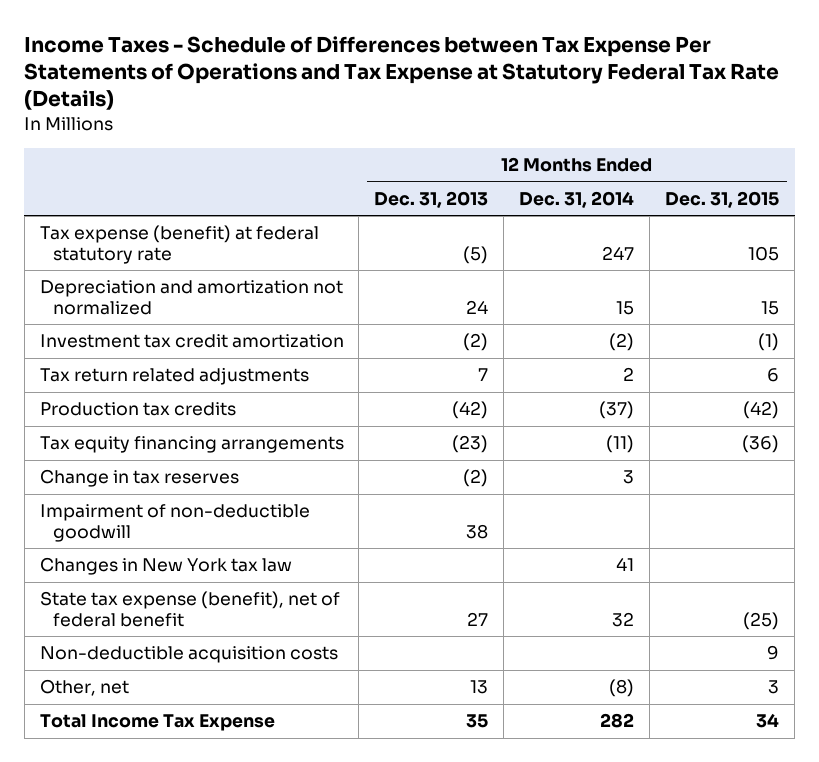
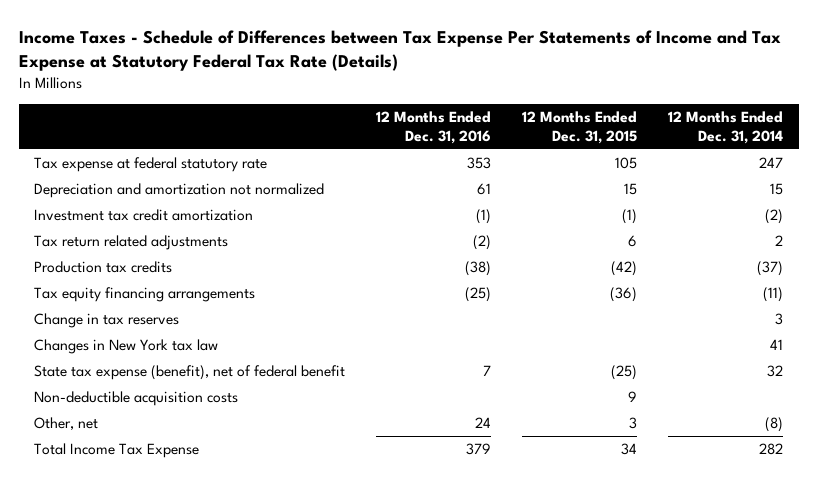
[24,35,780,111] Income Taxes - Schedule of Differences between Tax Expense Per Statements of Operations and Tax Expense at Statutory Federal Tax Rate (Details) -> [18,29,781,72] Income Taxes - Schedule of Differences between Tax Expense Per Statements of Income and Tax Expense at Statutory Federal Tax Rate (Details)
[374,190,489,208] Dec. 31, 2013 -> none
none -> [376,110,492,145] 12 Months Ended Dec. 31, 2016
[39,225,319,265] Tax expense (benefit) at federal statutory rate -> [34,157,268,173] Tax expense at federal statutory rate
[39,504,310,543] Impairment of non-deductible goodwill -> none

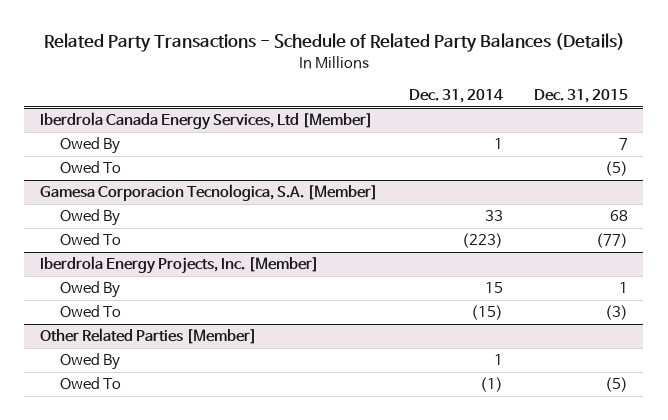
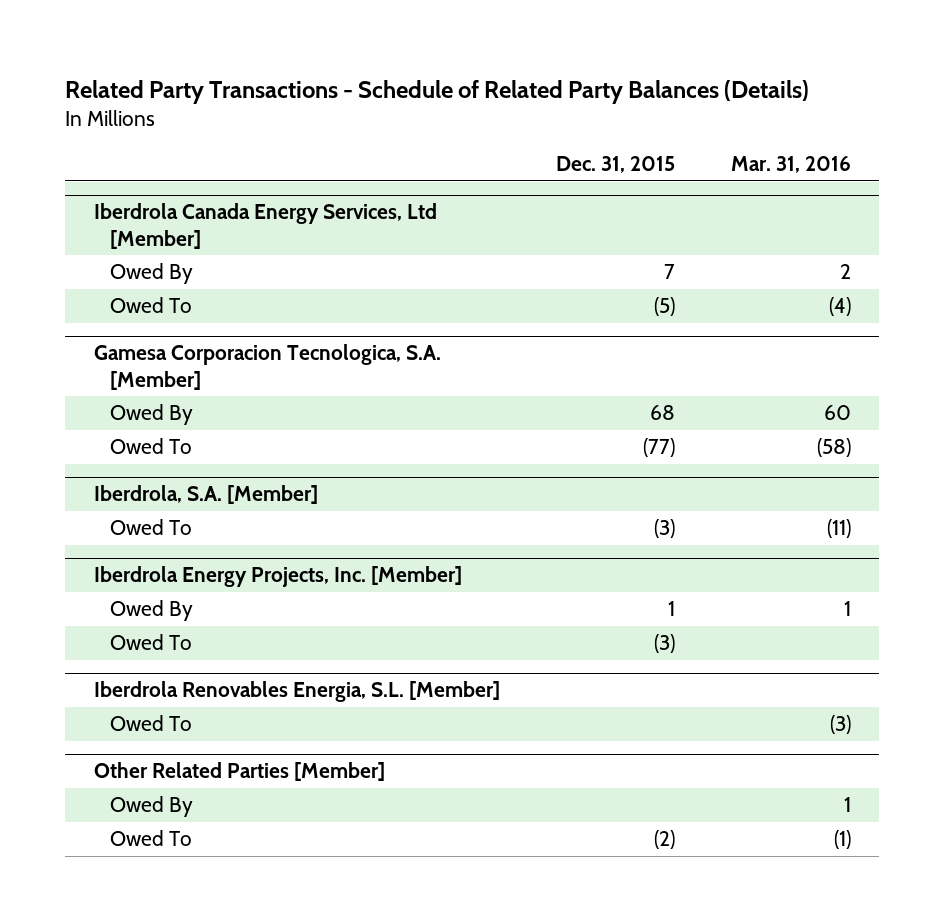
[408,88,503,103] Dec. 31, 2014 -> none
none -> [731,156,852,174] Mar. 31, 2016
none -> [93,485,318,505] Iberdrola, S.A. [Member]
none -> [109,519,192,536] Owed To
none -> [93,681,500,703] Iberdrola Renovables Energia, S.L. [Member]
none -> [109,715,192,732] Owed To
[604,377,628,393] (5) -> [653,830,675,850] (2)

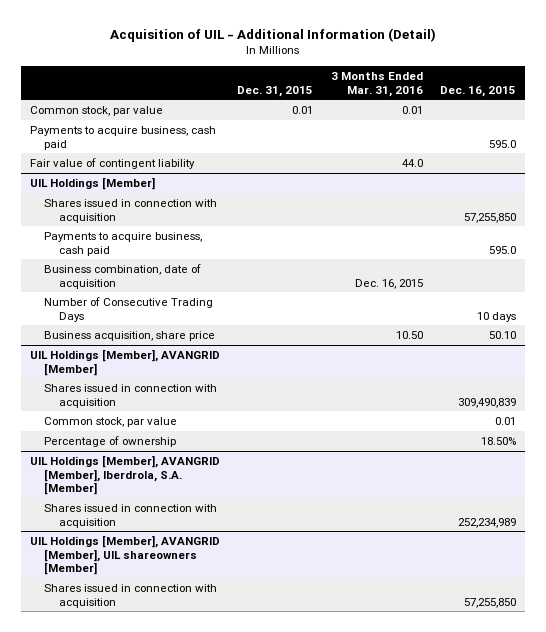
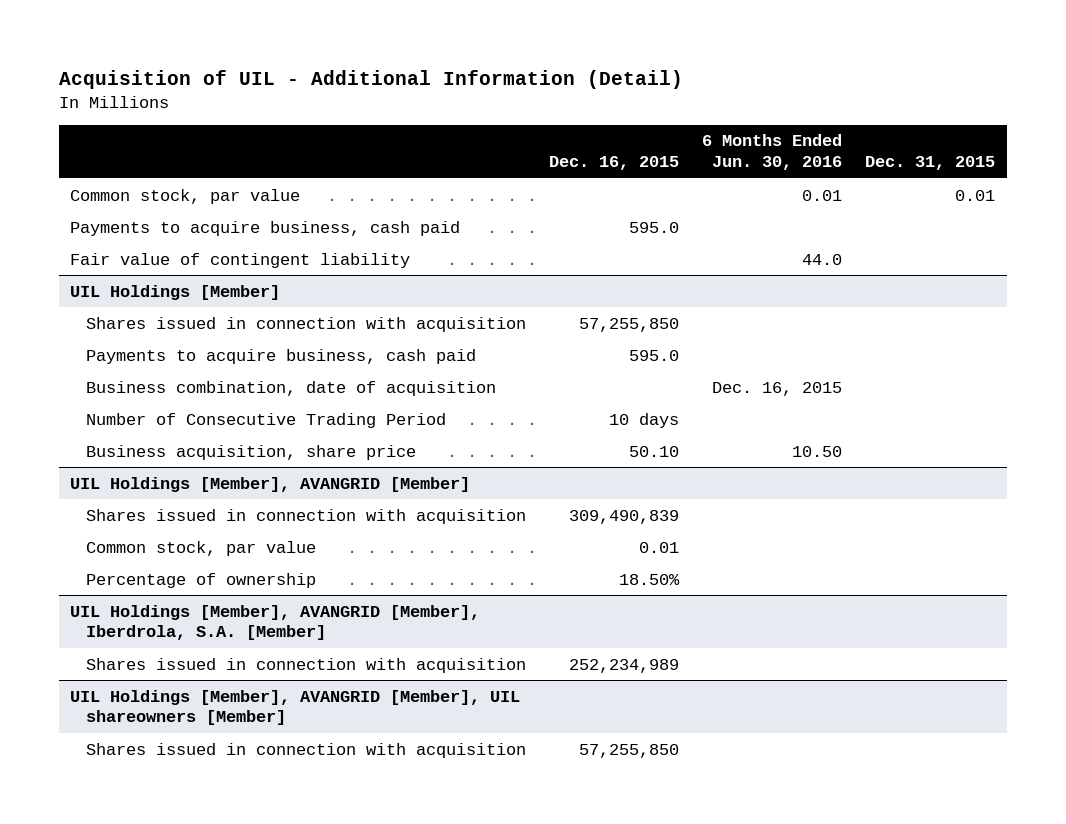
[330,72,423,97] 3 Months Ended Mar. 31, 2016 -> none
none -> [702,134,843,171] 6 Months Ended Jun. 30, 2016
[44,297,214,322] Number of Consecutive Trading Days -> [85,412,446,428] Number of Consecutive Trading Period

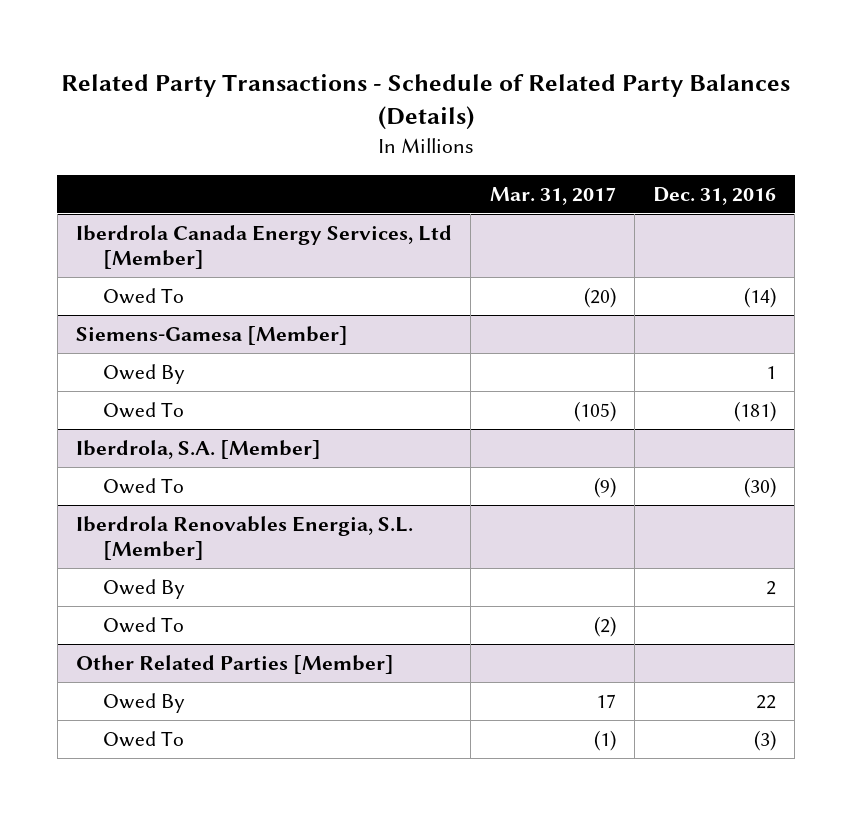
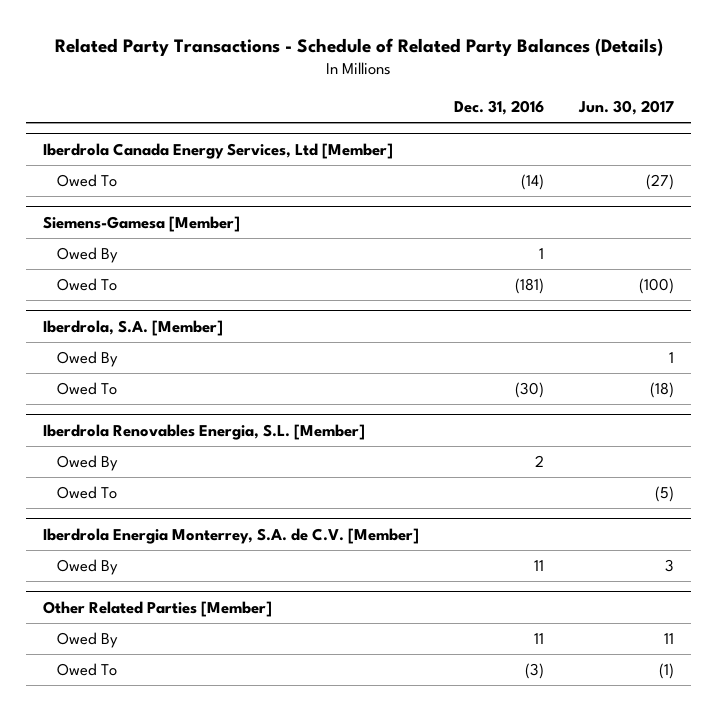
[489,186,616,205] Mar. 31, 2017 -> none
none -> [577,99,674,115] Jun. 30, 2017
none -> [57,351,119,368] Owed By
none -> [43,527,420,544] Iberdrola Energia Monterrey, S.A. de C.V. [Member]
none -> [57,559,119,576] Owed By
[756,694,777,709] 22 -> [534,633,545,645] 11

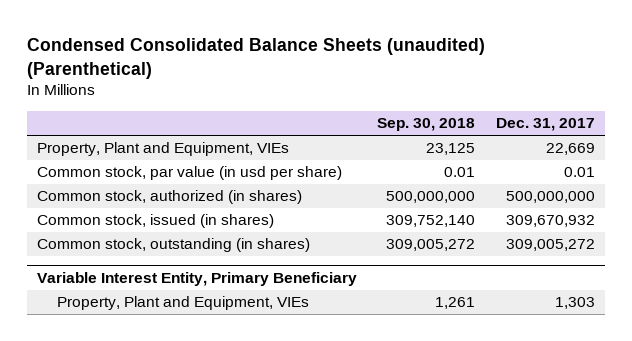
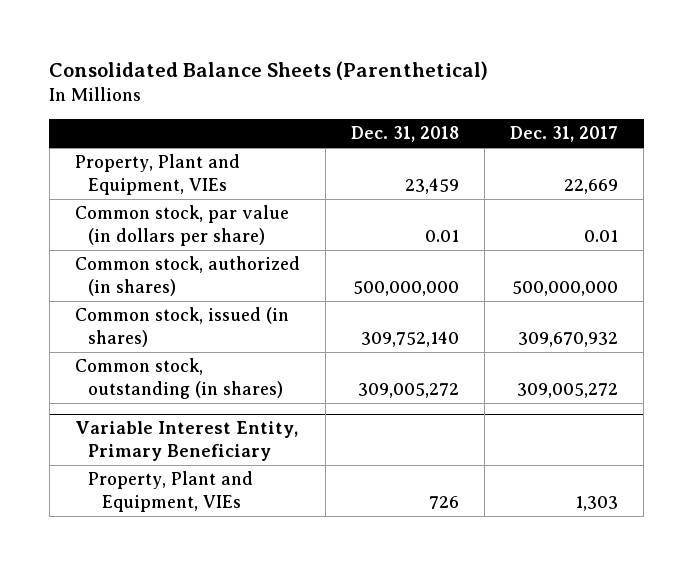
[26,37,485,79] Condensed Consolidated Balance Sheets (unaudited) (Parenthetical) -> [49,60,489,80] Consolidated Balance Sheets (Parenthetical)
[377,118,476,132] Sep. 30, 2018 -> none
none -> [351,126,460,143] Dec. 31, 2018
[37,166,343,181] Common stock, par value (in usd per share) -> [74,205,289,246] Common stock, par value (in dollars per share)

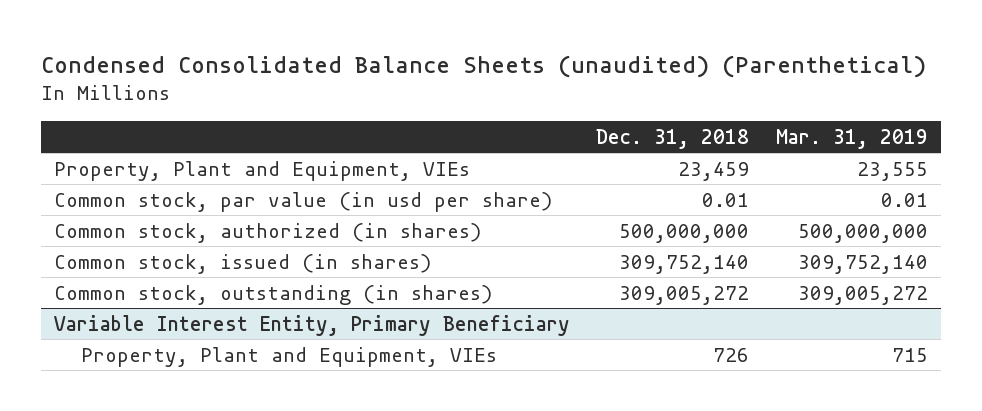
[49,60,489,80] Consolidated Balance Sheets (Parenthetical) -> [41,54,927,78] Condensed Consolidated Balance Sheets (unaudited) (Parenthetical)
[510,126,619,143] Dec. 31, 2017 -> none
none -> [775,128,928,149] Mar. 31, 2019
[74,205,289,246] Common stock, par value (in dollars per share) -> [54,191,553,212] Common stock, par value (in usd per share)

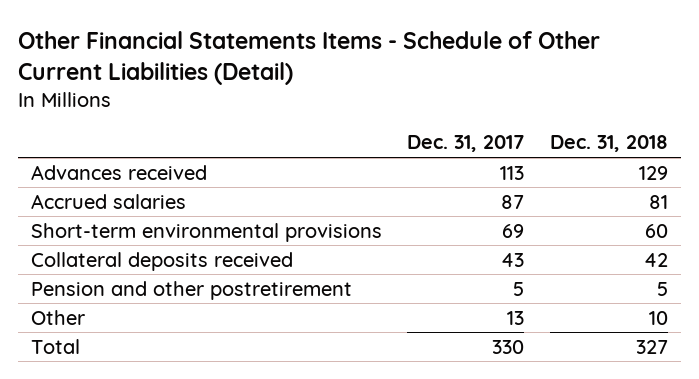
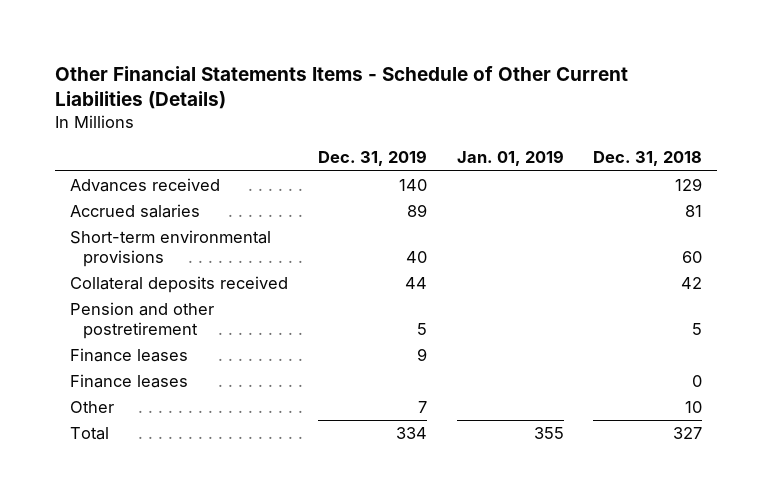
[18,31,601,86] Other Financial Statements Items - Schedule of Other Current Liabilities (Detail) -> [55,65,629,110] Other Financial Statements Items - Schedule of Other Current Liabilities (Details)
[407,135,525,153] Dec. 31, 2017 -> none
none -> [317,150,427,167] Dec. 31, 2019
none -> [456,150,564,167] Jan. 01, 2019
none -> [70,348,189,363] Finance leases
none -> [70,374,189,389] Finance leases

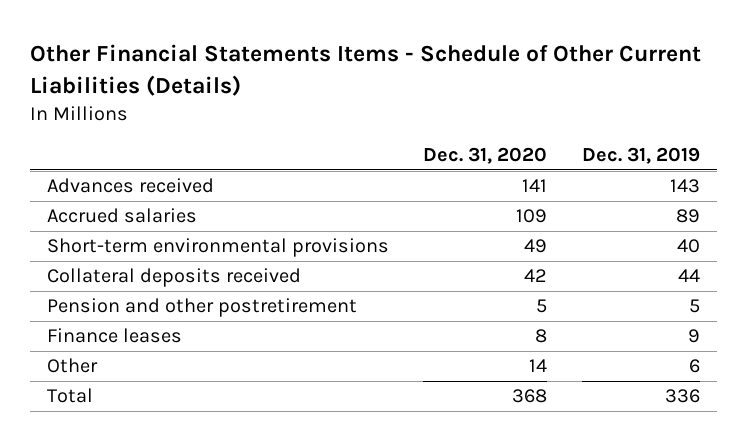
[456,150,564,167] Jan. 01, 2019 -> none
[593,151,703,167] Dec. 31, 2018 -> none
none -> [423,147,548,165] Dec. 31, 2020
[398,179,427,192] 140 -> [669,179,700,194] 143
[70,374,189,389] Finance leases -> none
[417,401,427,414] 7 -> [688,359,700,374] 6
[395,427,427,440] 334 -> [664,389,700,404] 336

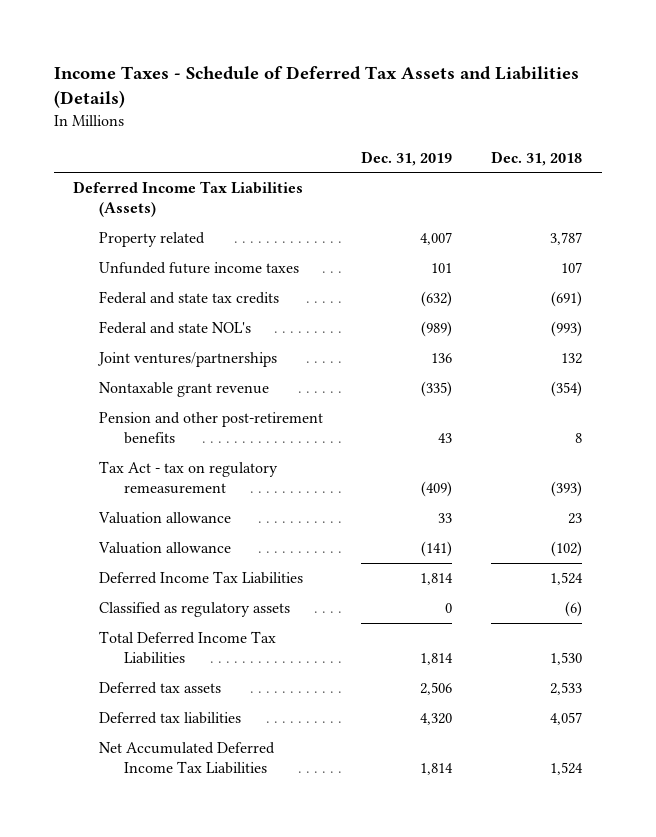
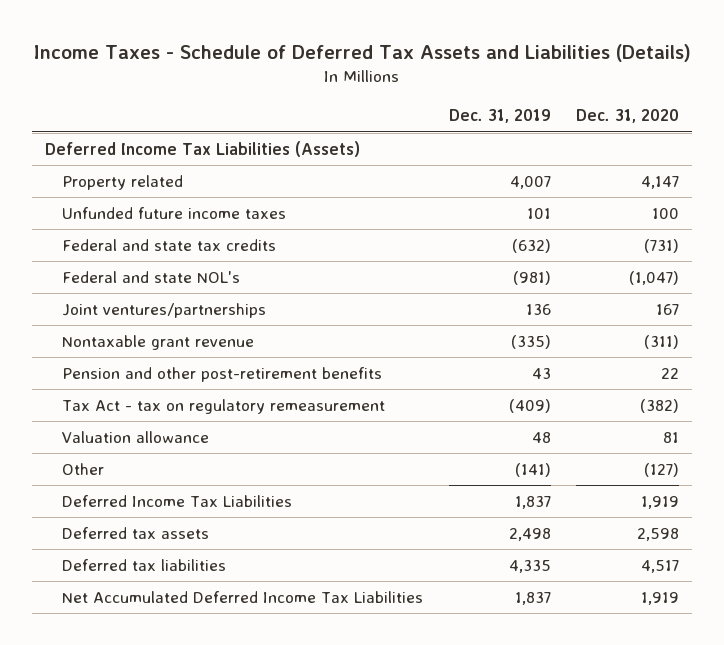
[491,150,583,166] Dec. 31, 2018 -> none
none -> [576,109,680,124] Dec. 31, 2020
[421,321,453,338] (989) -> [512,271,551,286] (981)
[98,602,290,618] Classified as regulatory assets -> none
[98,631,276,665] Total Deferred Income Tax Liabilities -> none
[438,513,453,524] 33 -> [531,432,551,444] 48
[97,542,231,555] Valuation allowance -> [62,463,105,476] Other
[420,573,454,586] 1,814 -> [514,496,551,510] 1,837
[420,682,453,696] 2,506 -> [508,528,551,542] 2,498
[420,713,453,726] 4,320 -> [508,560,551,574] 4,335
[420,763,454,776] 1,814 -> [514,592,551,606] 1,837

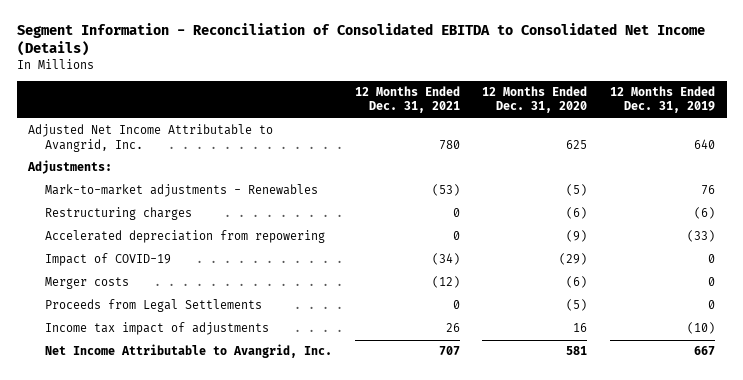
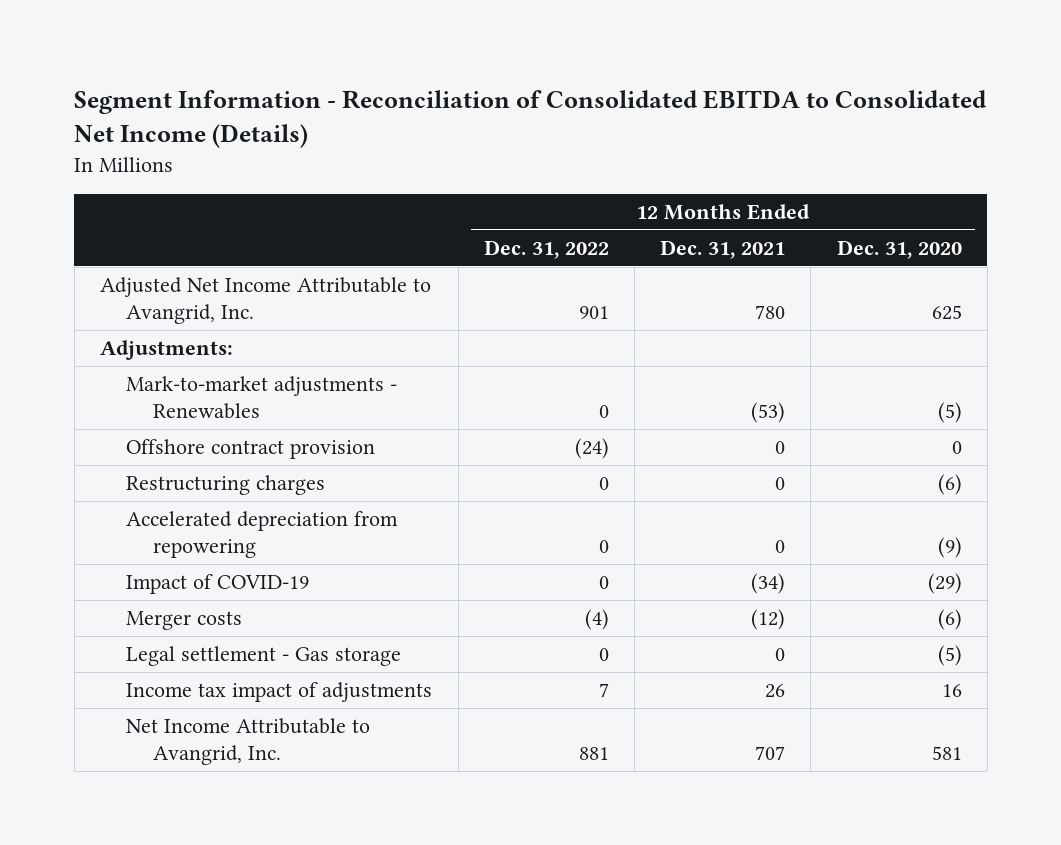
[610,85,716,114] 12 Months Ended Dec. 31, 2019 -> none
none -> [483,239,609,259] Dec. 31, 2022
none -> [126,439,376,460] Offshore contract provision
[44,299,262,313] Proceeds from Legal Settlements -> [126,646,402,667] Legal settlement - Gas storage

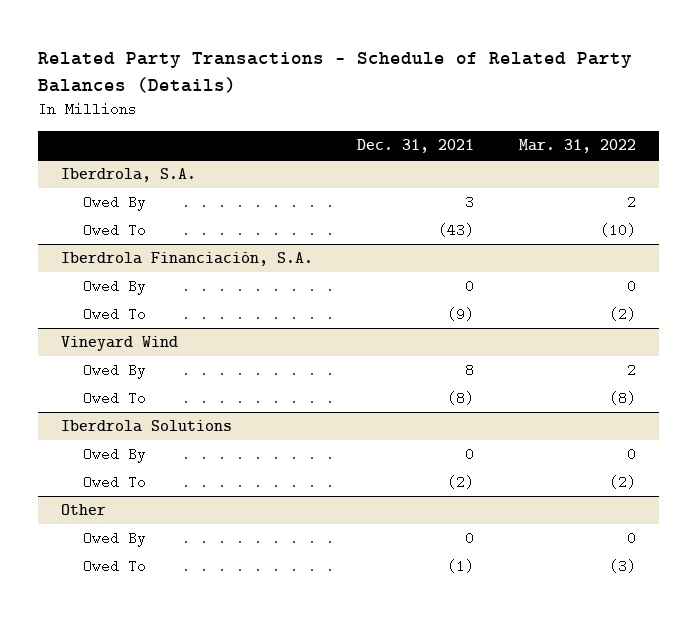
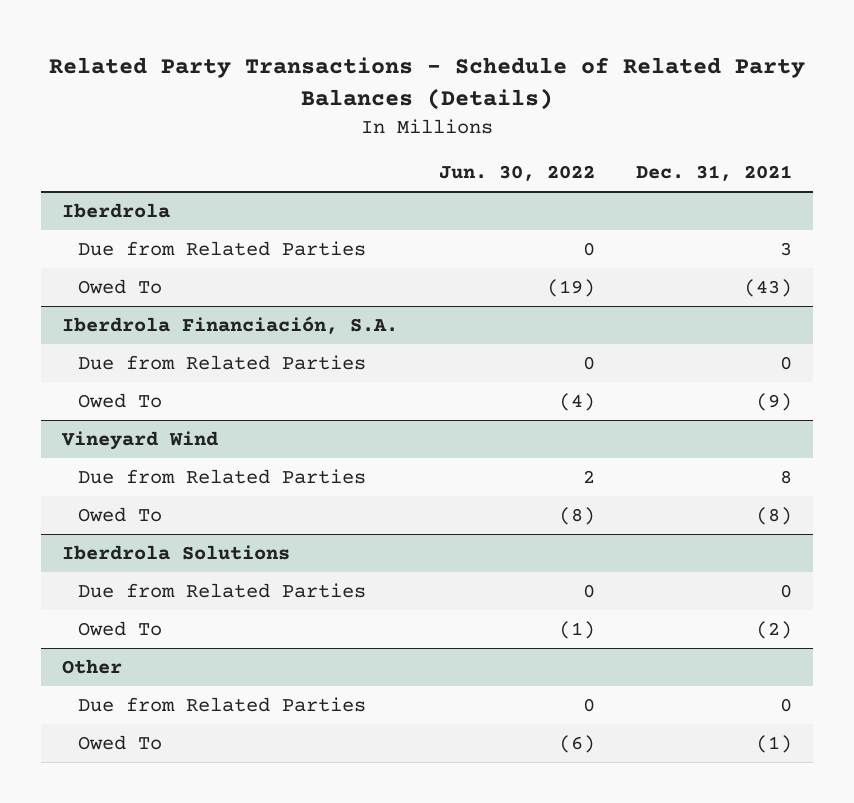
[519,138,637,153] Mar. 31, 2022 -> none
none -> [438,165,595,182] Jun. 30, 2022
[60,168,196,183] Iberdrola, S.A. -> none
none -> [61,203,170,219] Iberdrola
[83,195,147,212] Owed By -> [78,241,367,257] Due from Related Parties
[83,279,147,296] Owed By -> [78,355,367,371] Due from Related Parties
[83,363,147,380] Owed By -> [78,469,367,485] Due from Related Parties
[83,447,147,464] Owed By -> [78,583,367,599] Due from Related Parties
[83,531,147,548] Owed By -> [78,697,367,713] Due from Related Parties

